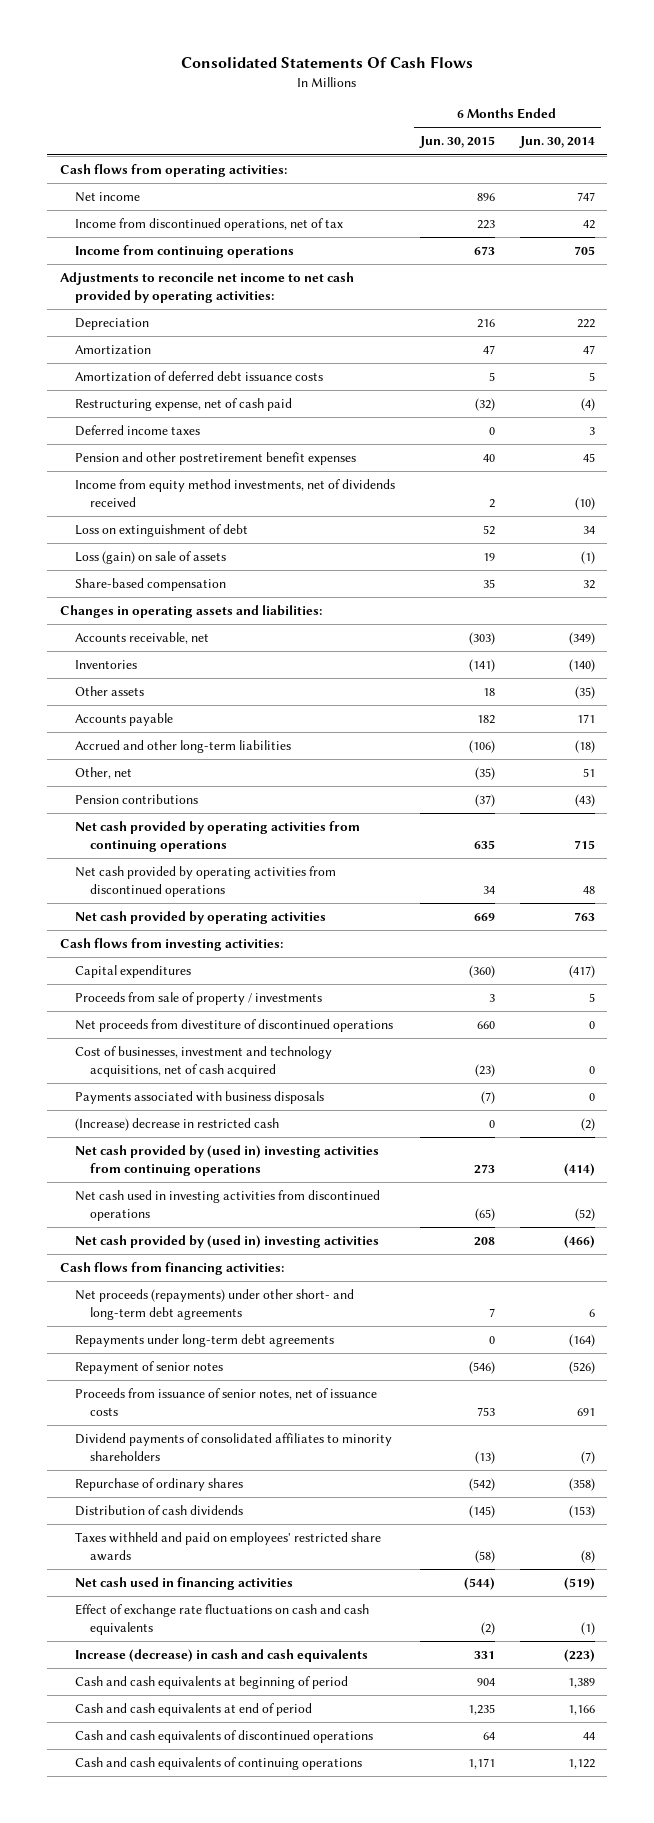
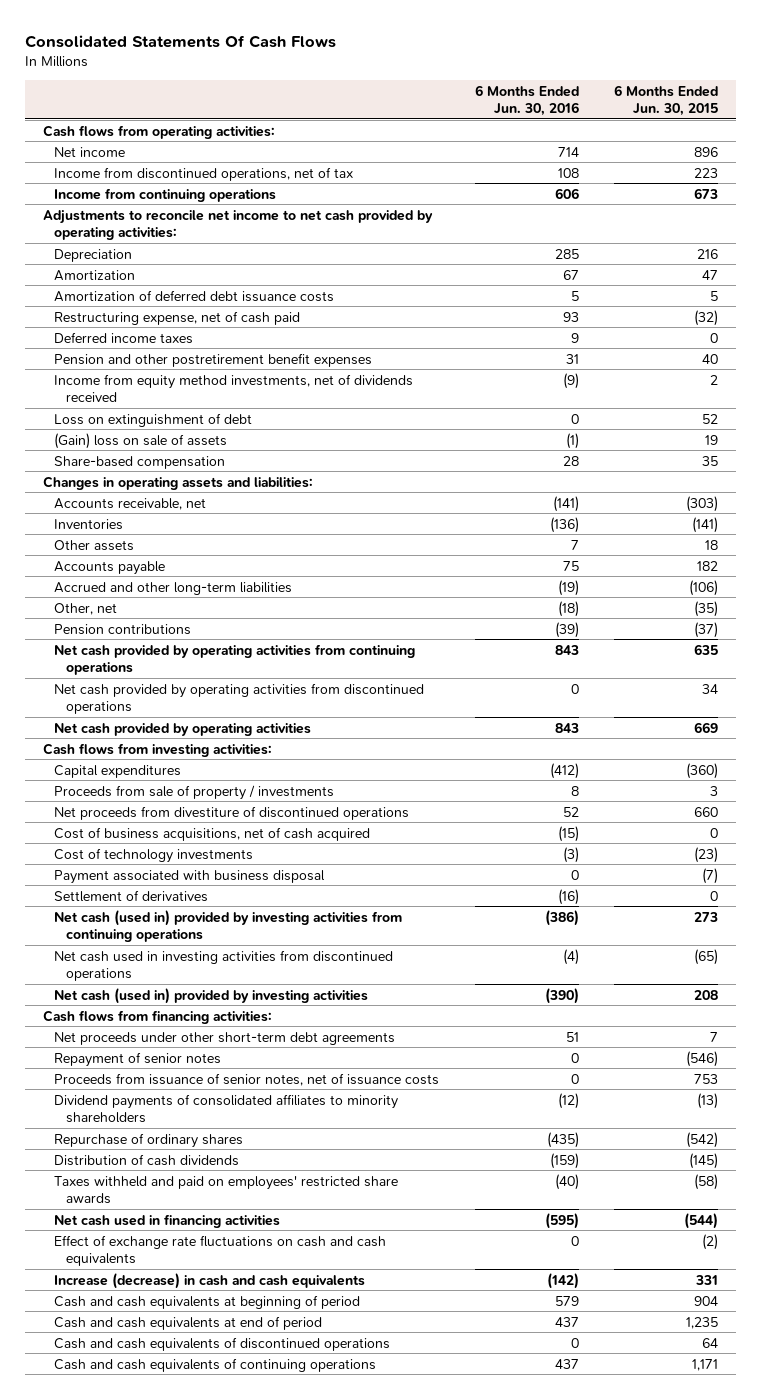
[518,136,595,149] Jun. 30, 2014 -> none
none -> [474,84,579,116] 6 Months Ended Jun. 30, 2016
[74,550,226,564] Loss (gain) on sale of assets -> [54,432,228,449] (Gain) loss on sale of assets
[74,1117,279,1131] (Increase) decrease in restricted cash -> none
[74,1045,332,1077] Cost of businesses, investment and technology acquisitions, net of cash acquired -> [54,826,371,841] Cost of business acquisitions, net of cash acquired
[474,1063,495,1077] (23) -> [710,827,719,838] 0
none -> [54,847,254,863] Cost of technology investments
[74,1090,324,1104] Payments associated with business disposals -> [54,869,326,884] Payment associated with business disposal
none -> [54,889,209,902] Settlement of derivatives
[74,1144,379,1176] Net cash provided by (used in) investing activities from continuing operations -> [54,909,403,942] Net cash (used in) provided by investing activities from continuing operations
[74,1234,379,1248] Net cash provided by (used in) investing activities -> [54,987,369,1004] Net cash (used in) provided by investing activities
[74,1333,334,1347] Repayments under long-term debt agreements -> none
[74,1288,354,1320] Net proceeds (repayments) under other short- and long-term debt agreements -> [54,1031,396,1045] Net proceeds under other short-term debt agreements

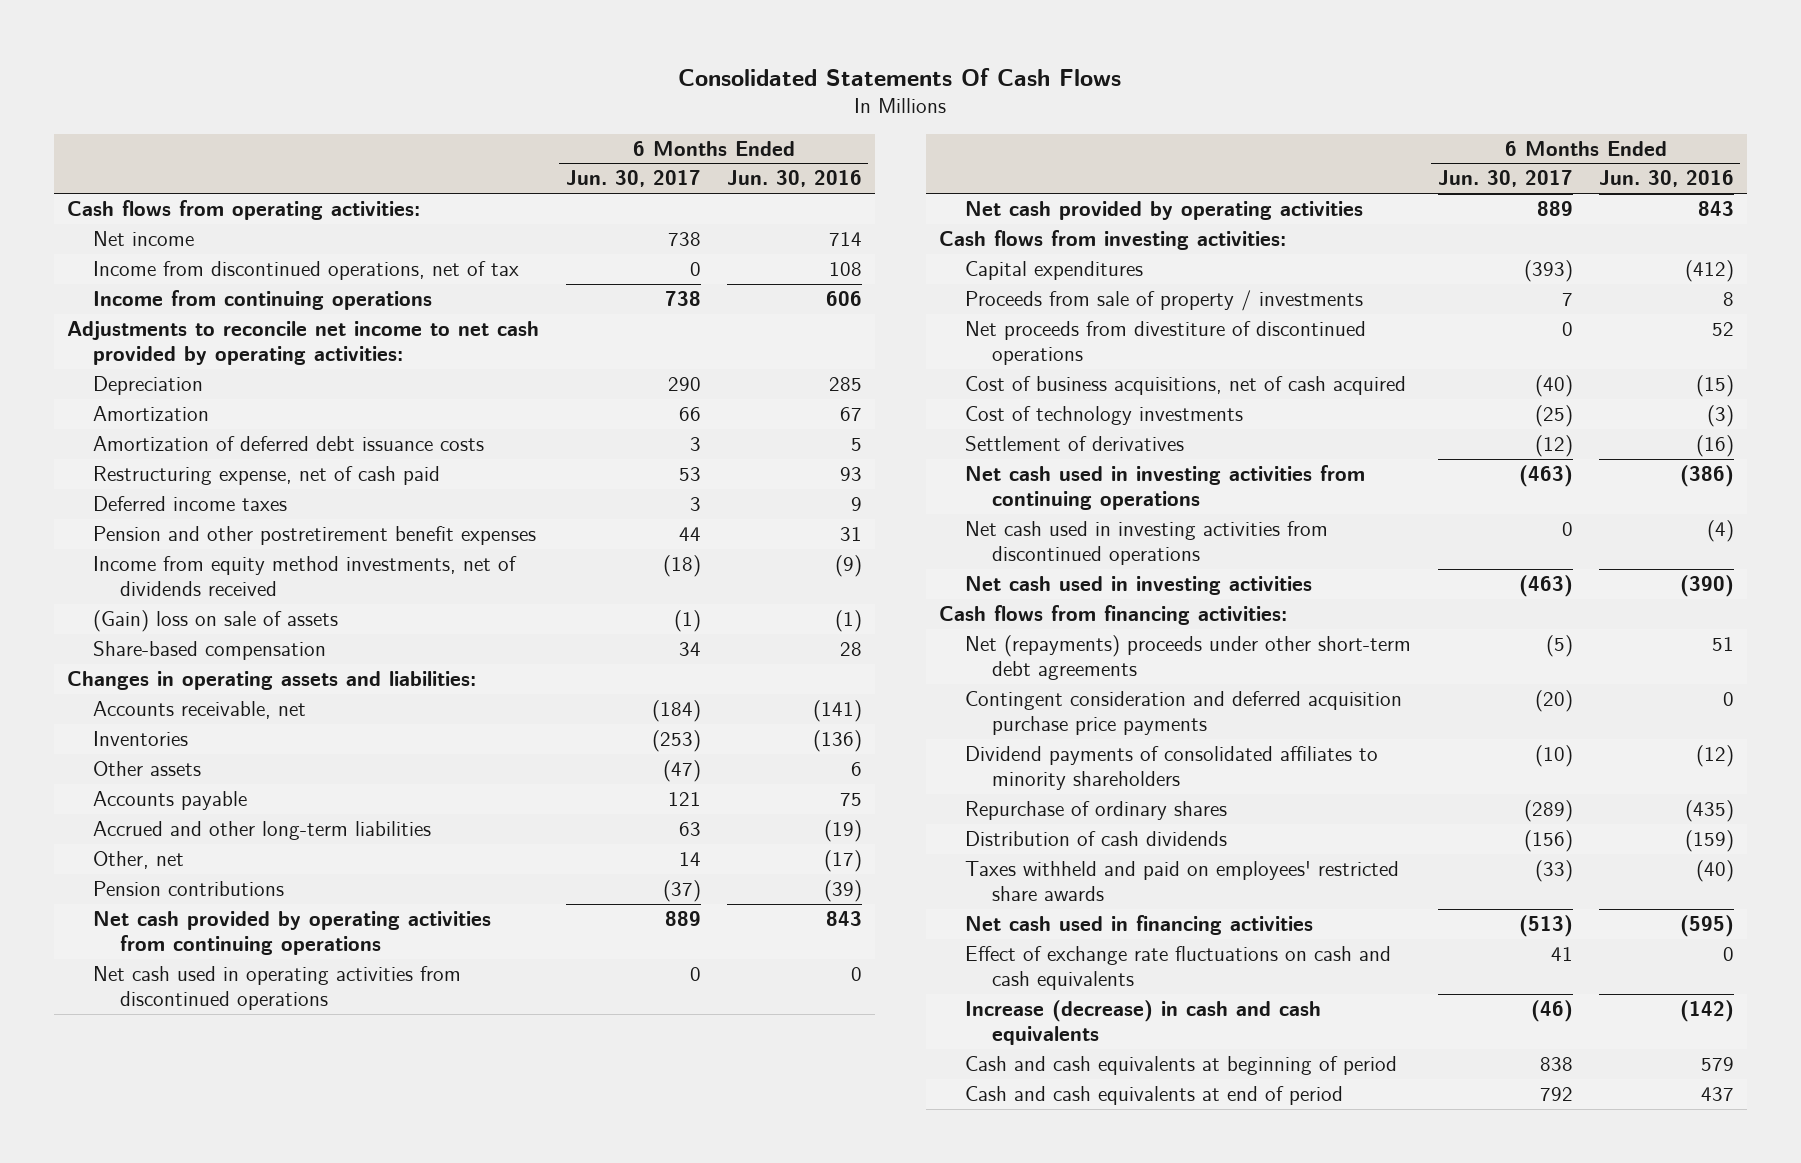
[614,84,719,116] 6 Months Ended Jun. 30, 2015 -> none
none -> [565,170,701,188] Jun. 30, 2017
[54,412,253,427] Loss on extinguishment of debt -> none
[570,539,579,550] 7 -> [850,762,862,777] 6
[557,600,579,617] (18) -> [823,850,862,873] (17)
[54,682,425,714] Net cash provided by operating activities from discontinued operations -> [93,966,462,1010] Net cash used in operating activities from discontinued operations
[54,869,326,884] Payment associated with business disposal -> none
[54,909,403,942] Net cash (used in) provided by investing activities from continuing operations -> [965,465,1366,510] Net cash used in investing activities from continuing operations
[54,987,369,1004] Net cash (used in) provided by investing activities -> [965,576,1313,596] Net cash used in investing activities
[54,1051,222,1067] Repayment of senior notes -> none
[54,1072,440,1086] Proceeds from issuance of senior notes, net of issuance costs -> none
[54,1031,396,1045] Net proceeds under other short-term debt agreements -> [965,635,1412,680] Net (repayments) proceeds under other short-term debt agreements
none -> [965,691,1403,735] Contingent consideration and deferred acquisition purchase price payments
[54,1336,391,1351] Cash and cash equivalents of discontinued operations -> none
[54,1357,377,1372] Cash and cash equivalents of continuing operations -> none

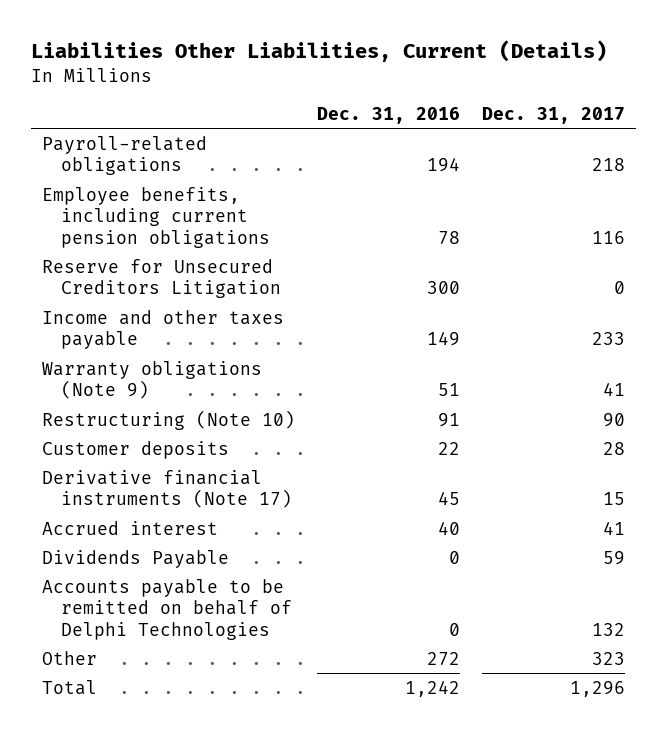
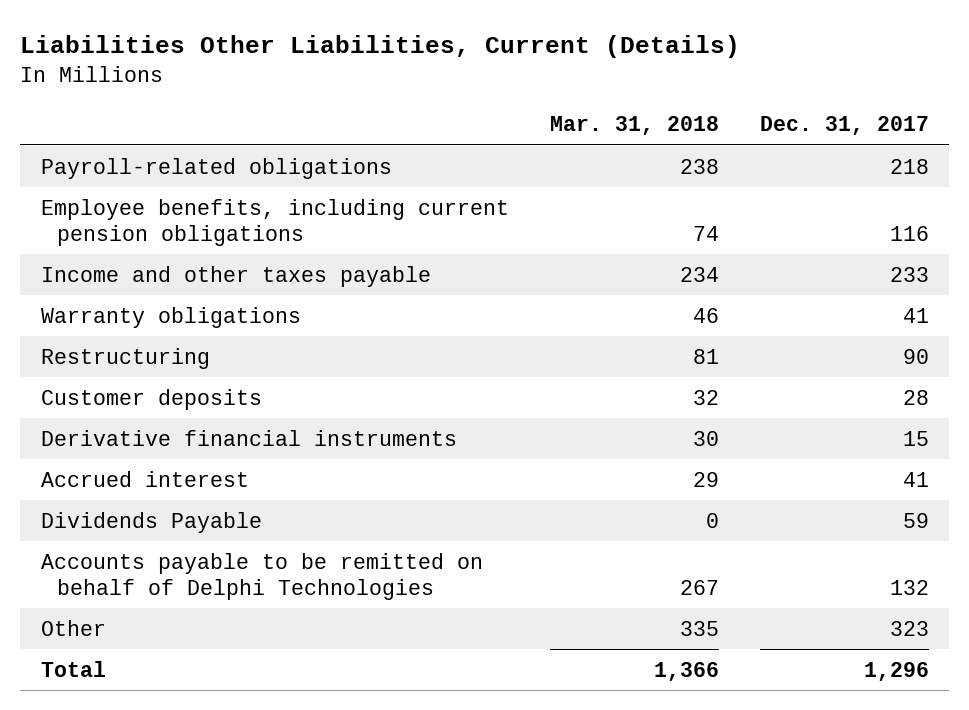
[317,106,461,124] Dec. 31, 2016 -> none
none -> [549,116,719,136] Mar. 31, 2018
[42,258,281,299] Reserve for Unsecured Creditors Litigation -> none
[42,360,263,400] Warranty obligations (Note 9) -> [40,306,301,328] Warranty obligations
[42,409,296,430] Restructuring (Note 10) -> [40,347,210,369] Restructuring
[42,469,292,509] Derivative financial instruments (Note 17) -> [40,429,457,446] Derivative financial instruments

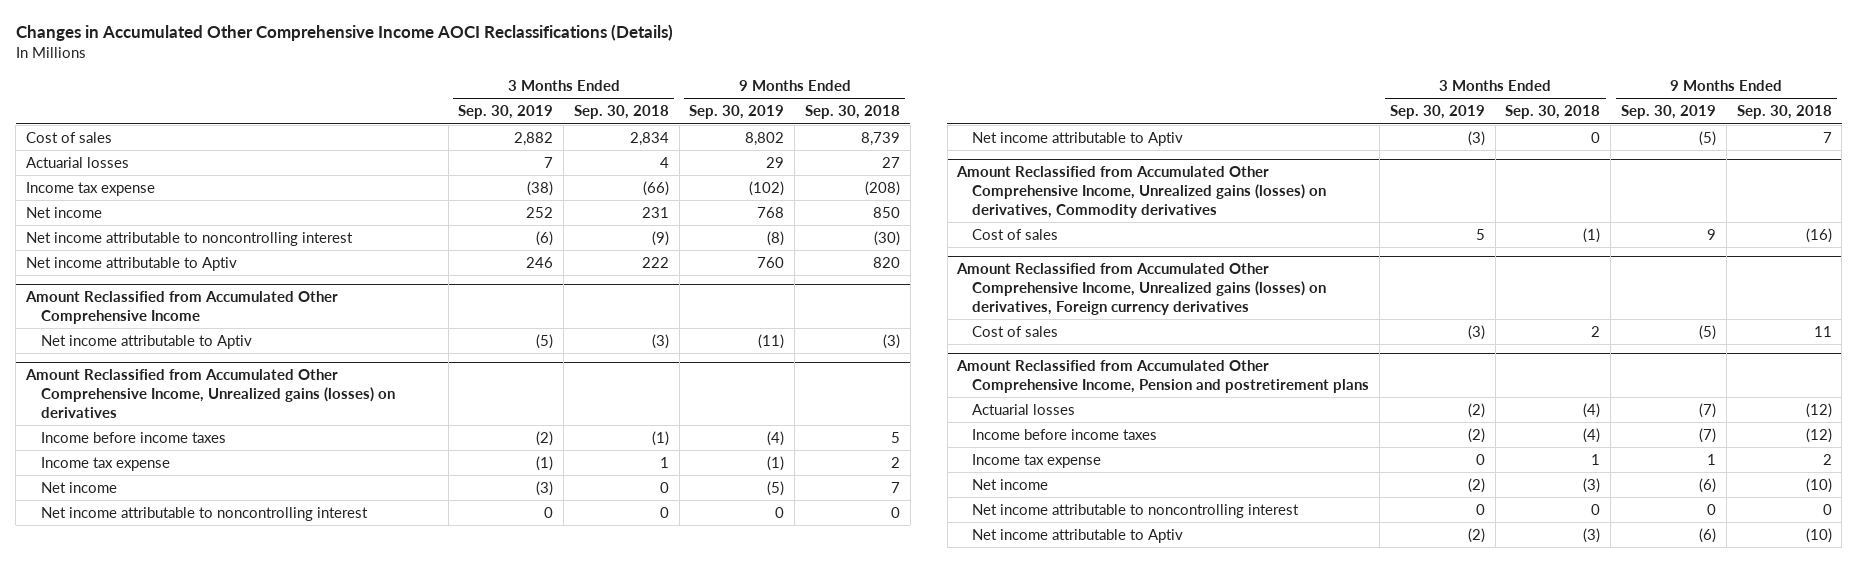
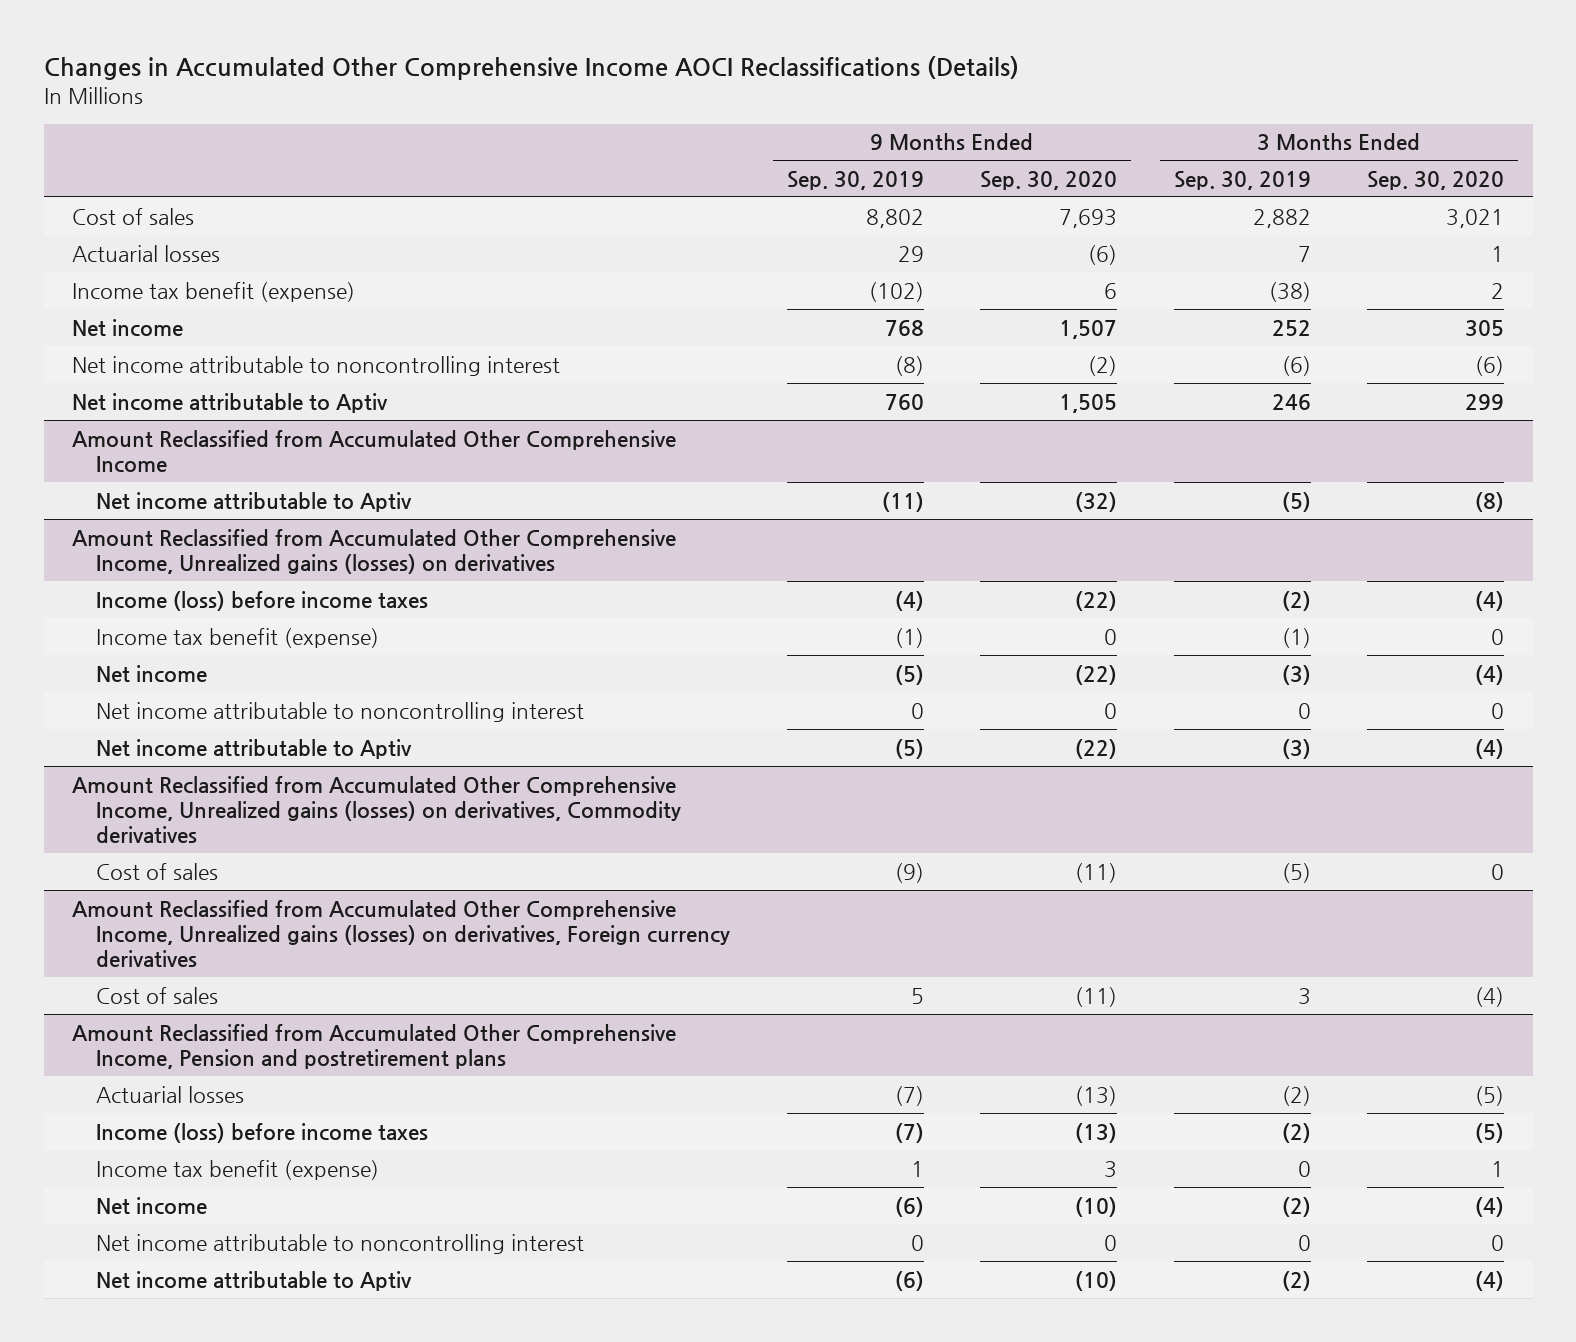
[573,105,669,120] Sep. 30, 2018 -> none
[804,105,900,120] Sep. 30, 2018 -> none
none -> [980,170,1118,190] Sep. 30, 2020
none -> [1367,170,1505,190] Sep. 30, 2020
[25,182,155,197] Income tax expense -> [71,281,355,302] Income tax benefit (expense)
[40,432,226,444] Income before income taxes -> [96,590,429,611] Income (loss) before income taxes
[40,457,170,472] Income tax expense -> [96,627,380,648] Income tax benefit (expense)
[1475,229,1485,241] 5 -> [1281,862,1311,883] (5)
[1706,229,1716,241] 9 -> [894,862,924,883] (9)
[1467,325,1485,341] (3) -> [1297,987,1311,1005] 3
[1698,325,1716,341] (5) -> [910,987,924,1004] 5
[972,429,1158,441] Income before income taxes -> [96,1122,429,1143] Income (loss) before income taxes
[972,454,1102,469] Income tax expense -> [96,1159,380,1180] Income tax benefit (expense)

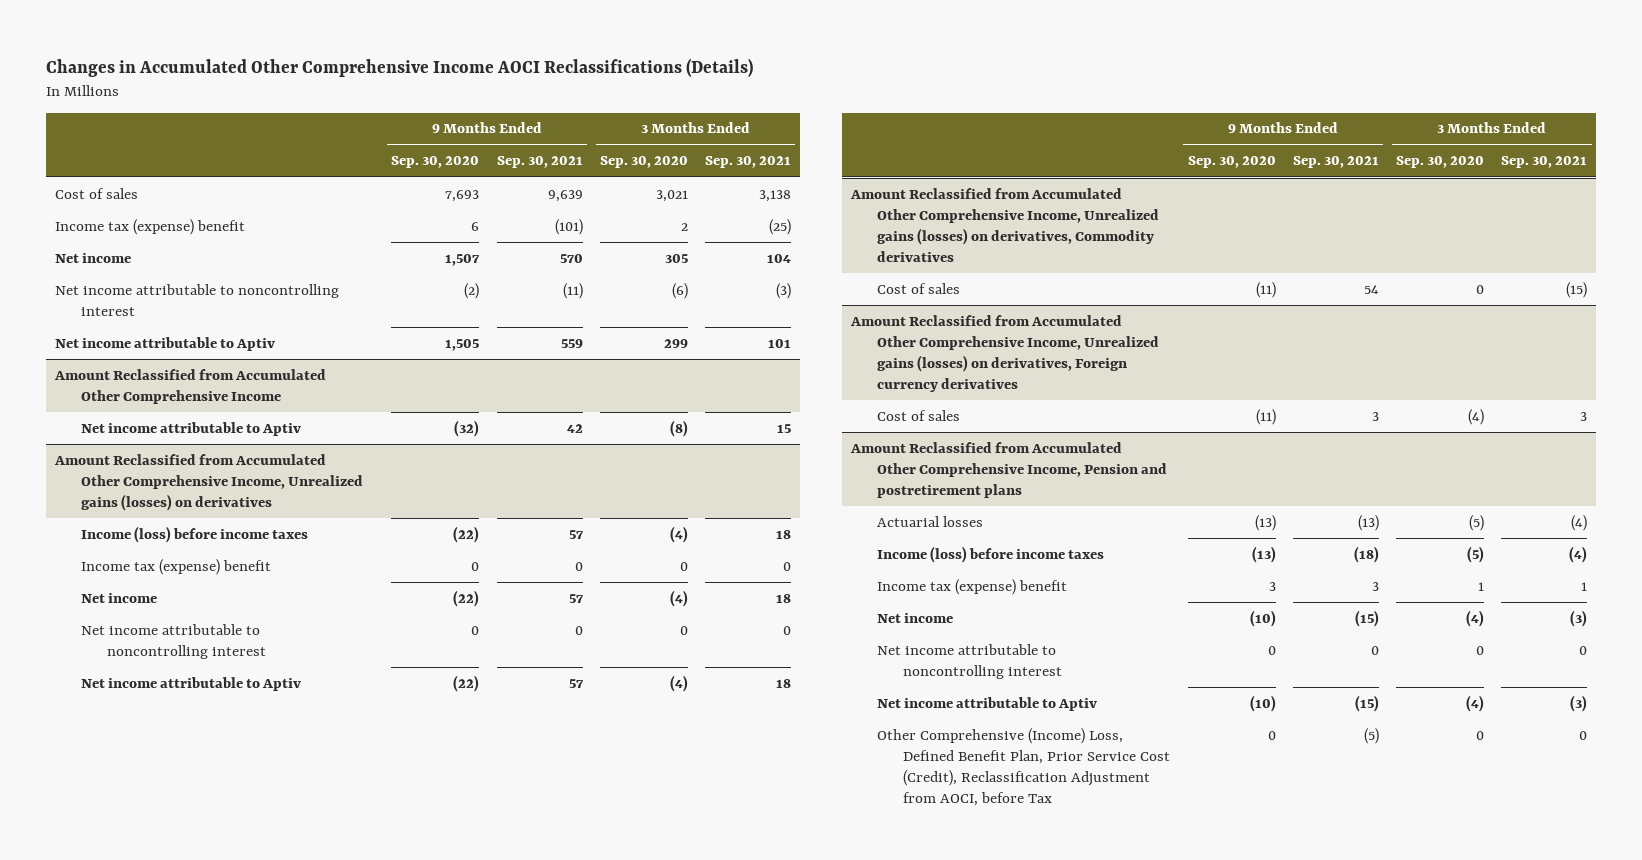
[786,170,924,190] Sep. 30, 2019 -> none
[1173,170,1311,190] Sep. 30, 2019 -> none
none -> [496,156,583,169] Sep. 30, 2021
none -> [705,156,792,169] Sep. 30, 2021
[71,244,220,262] Actuarial losses -> none
[71,281,355,302] Income tax benefit (expense) -> [54,218,245,235] Income tax (expense) benefit
[96,627,380,648] Income tax benefit (expense) -> [80,558,271,575] Income tax (expense) benefit
[96,1159,380,1180] Income tax benefit (expense) -> [877,578,1068,595] Income tax (expense) benefit
none -> [877,727,1171,806] Other Comprehensive (Income) Loss, Defined Benefit Plan, Prior Service Cost (Credit), Reclassification Adjustment from AOCI, before Tax

